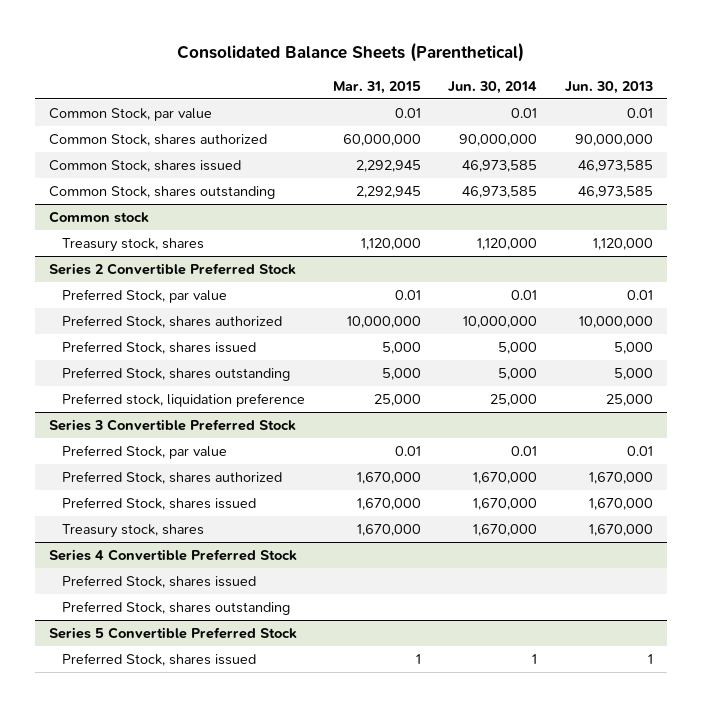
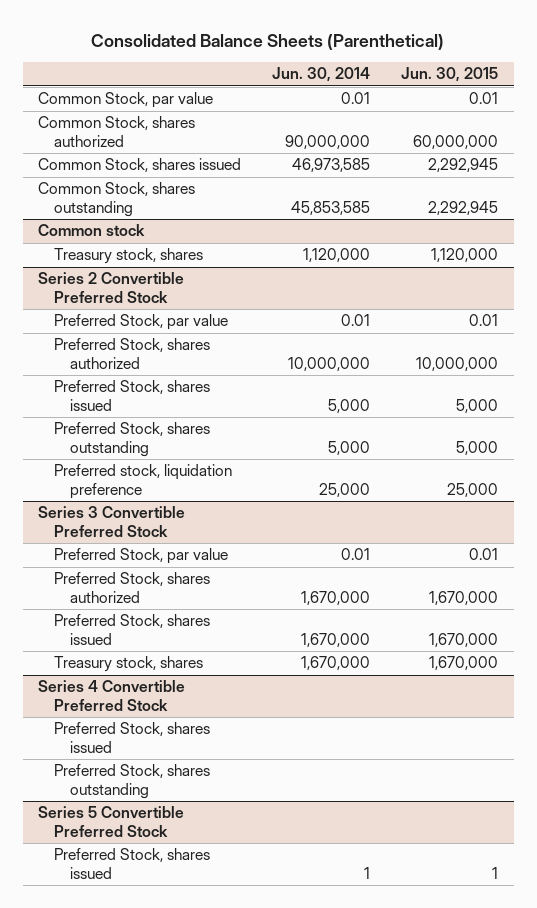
[332,80,421,94] Mar. 31, 2015 -> none
[564,80,653,94] Jun. 30, 2013 -> none
none -> [401,67,499,83] Jun. 30, 2015
[462,185,538,198] 46,973,585 -> [291,200,371,215] 45,853,585

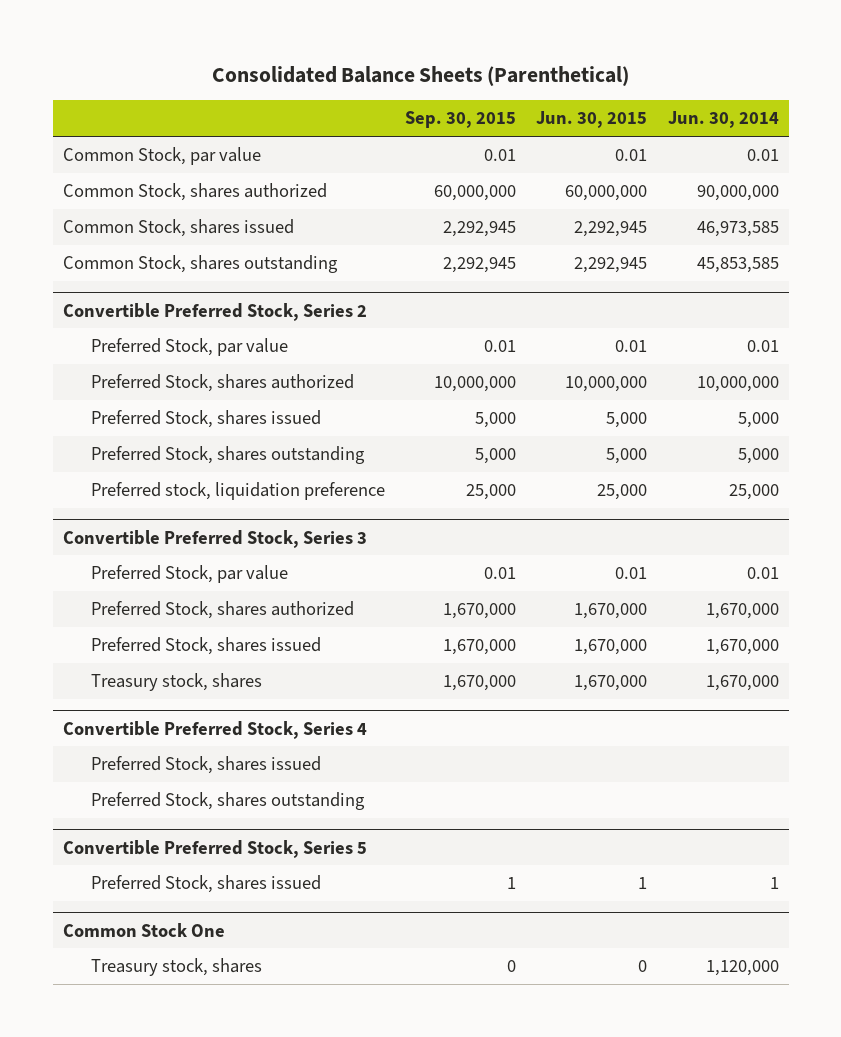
none -> [405,111,517,129] Sep. 30, 2015
[38,224,146,237] Common stock -> none
[54,248,204,265] Treasury stock, shares -> none
[38,272,185,303] Series 2 Convertible Preferred Stock -> [62,302,367,321] Convertible Preferred Stock, Series 2
[38,506,186,537] Series 3 Convertible Preferred Stock -> [62,529,367,548] Convertible Preferred Stock, Series 3
[38,680,186,711] Series 4 Convertible Preferred Stock -> [62,720,367,739] Convertible Preferred Stock, Series 4
[38,806,185,837] Series 5 Convertible Preferred Stock -> [62,839,367,858] Convertible Preferred Stock, Series 5
none -> [62,922,225,937] Common Stock One
none -> [90,957,262,976] Treasury stock, shares

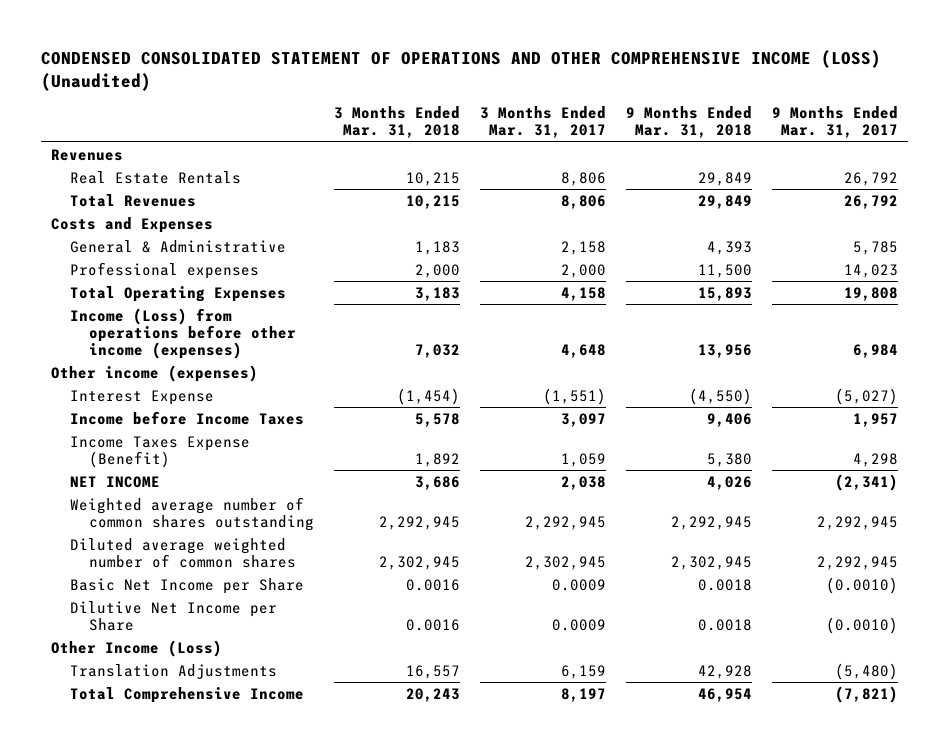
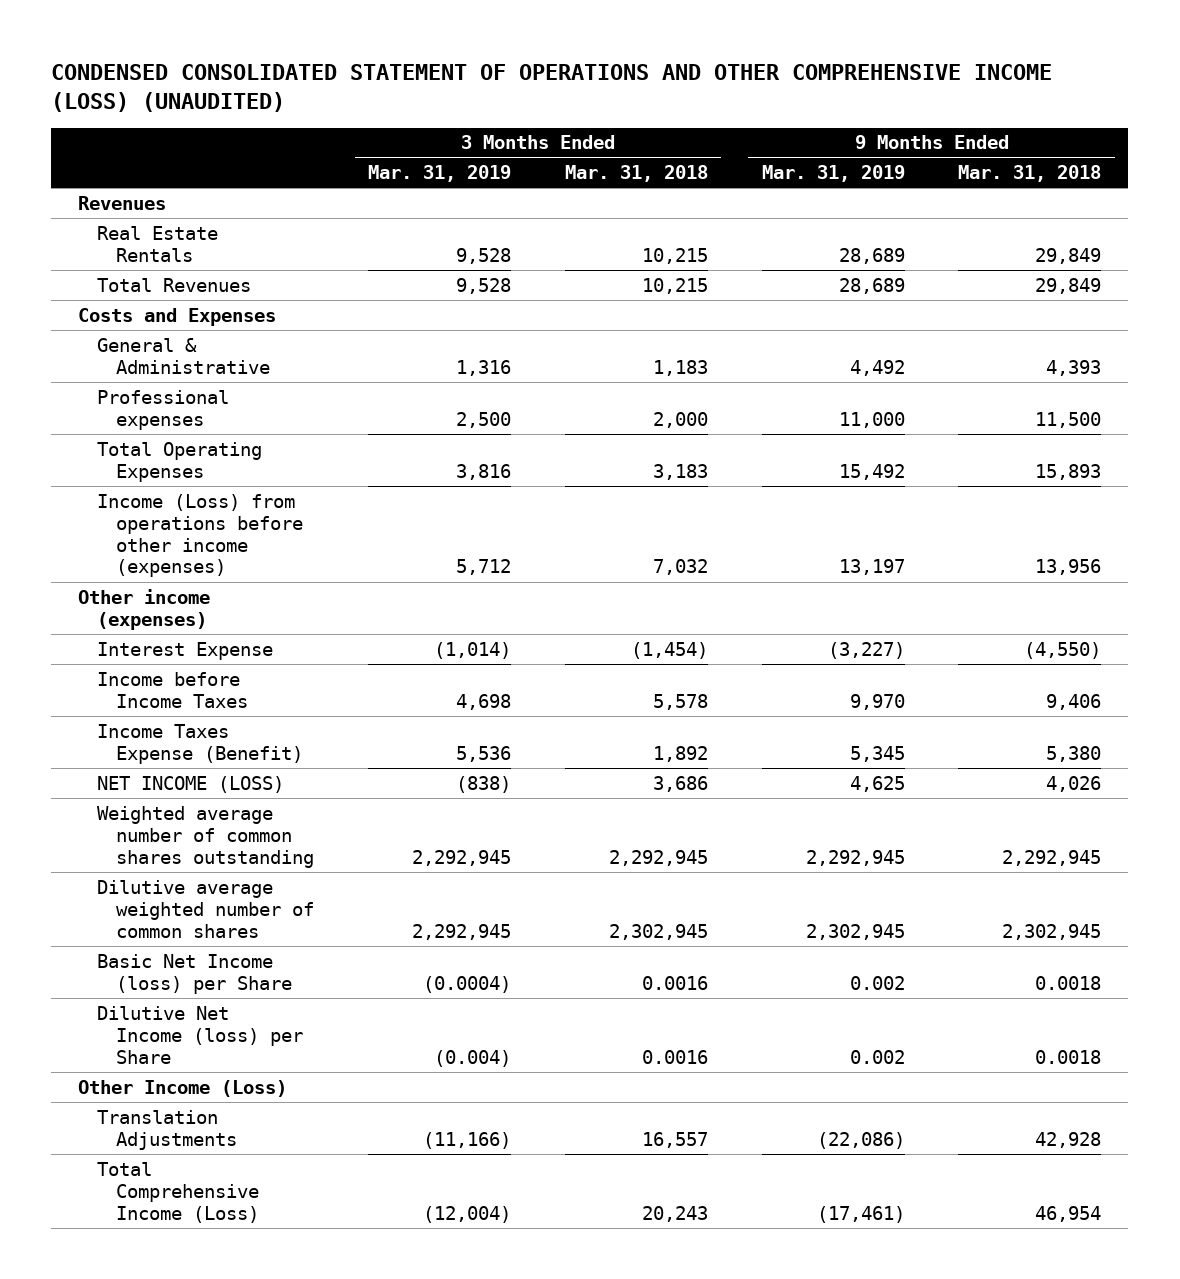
[40,49,881,91] CONDENSED CONSOLIDATED STATEMENT OF OPERATIONS AND OTHER COMPREHENSIVE INCOME (LOSS) (Unaudited) -> [51,64,1053,113] CONDENSED CONSOLIDATED STATEMENT OF OPERATIONS AND OTHER COMPREHENSIVE INCOME (LOSS) (UNAUDITED)
[480,106,607,139] 3 Months Ended Mar. 31, 2017 -> none
[772,106,899,139] 9 Months Ended Mar. 31, 2017 -> none
none -> [368,165,512,183] Mar. 31, 2019
none -> [761,165,905,183] Mar. 31, 2019
[70,475,161,488] NET INCOME -> [97,775,285,793] NET INCOME (LOSS)
[70,537,297,568] Diluted average weighted number of common shares -> [97,879,315,938] Dilutive average weighted number of common shares
[70,577,305,594] Basic Net Income per Share -> [97,953,293,994] Basic Net Income (loss) per Share
[70,600,278,631] Dilutive Net Income per Share -> [97,1005,304,1064] Dilutive Net Income (loss) per Share
[70,686,305,703] Total Comprehensive Income -> [97,1161,260,1223] Total Comprehensive Income (Loss)

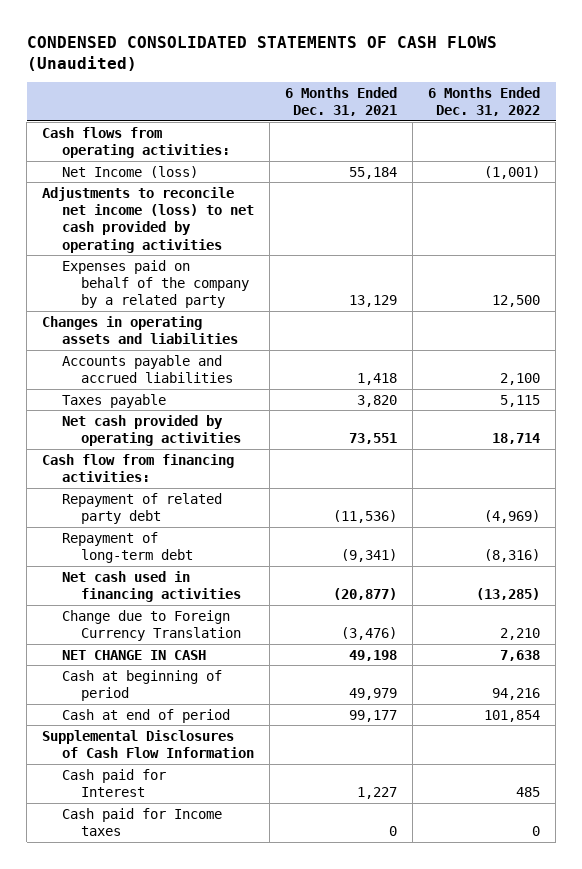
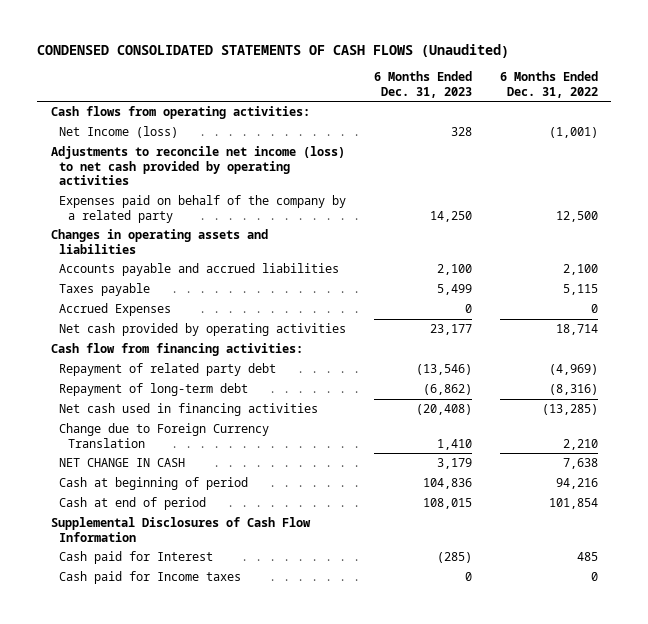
[284,86,397,117] 6 Months Ended Dec. 31, 2021 -> none
none -> [373,71,472,98] 6 Months Ended Dec. 31, 2023
none -> [59,303,172,317] Accrued Expenses

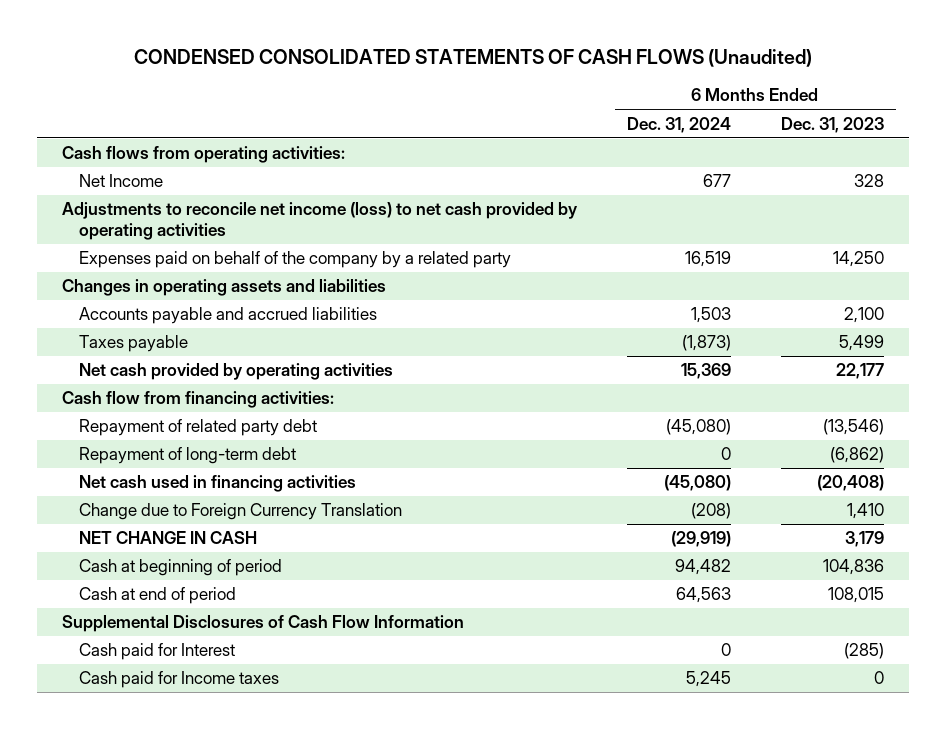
[499,71,598,98] 6 Months Ended Dec. 31, 2022 -> none
none -> [627,116,732,133] Dec. 31, 2024
[59,126,179,139] Net Income (loss) -> [78,174,163,188] Net Income
[59,303,172,317] Accrued Expenses -> none
[429,324,472,336] 23,177 -> [835,363,884,380] 22,177

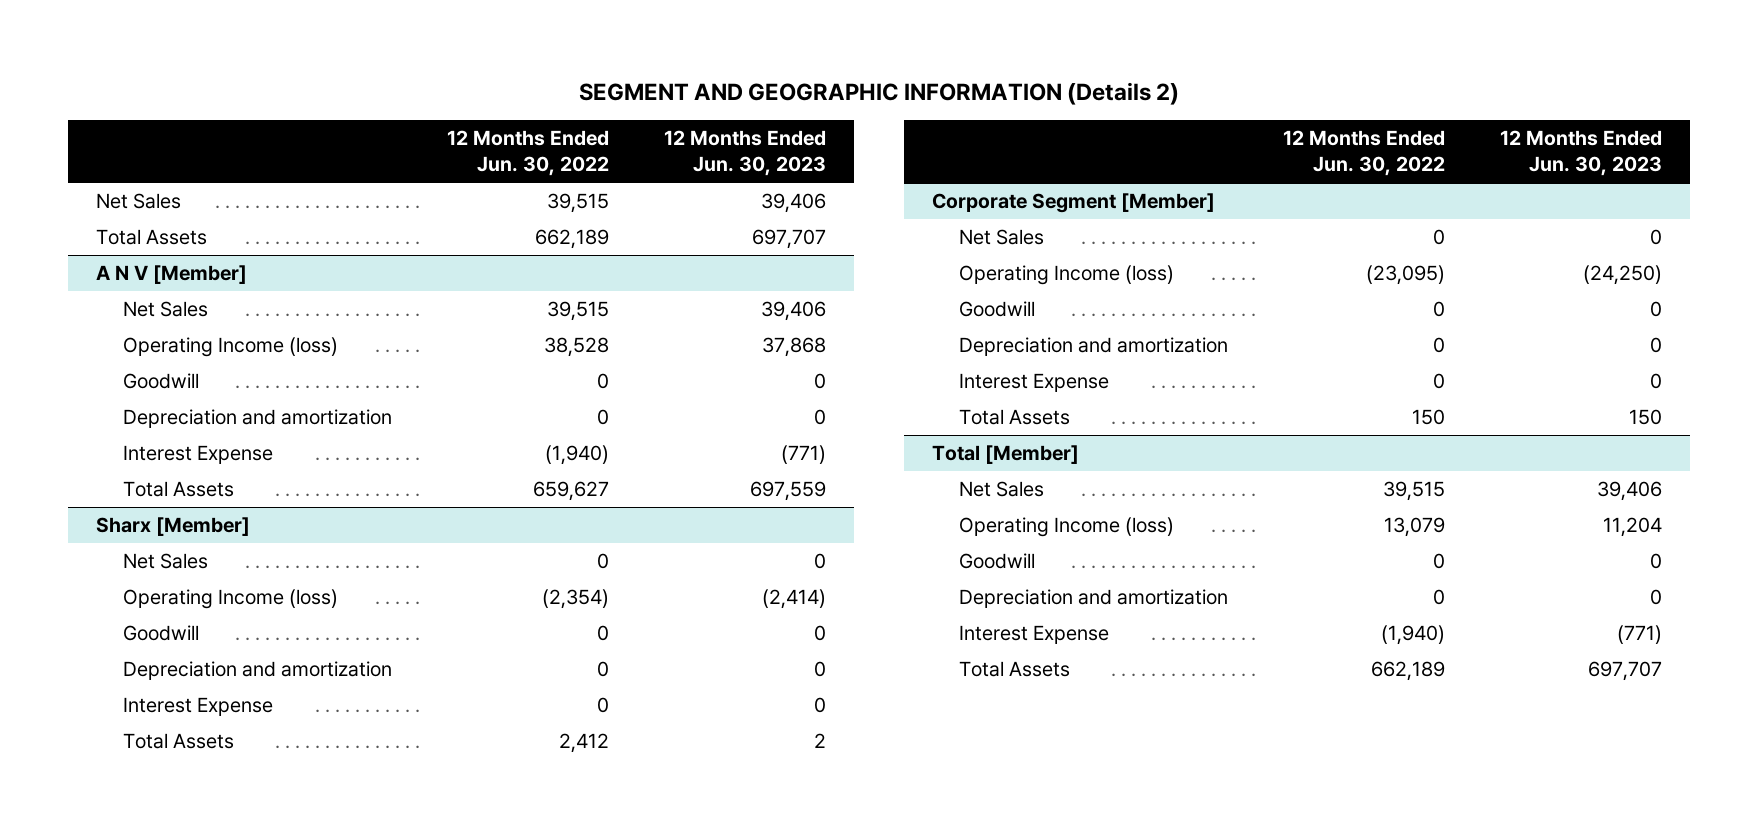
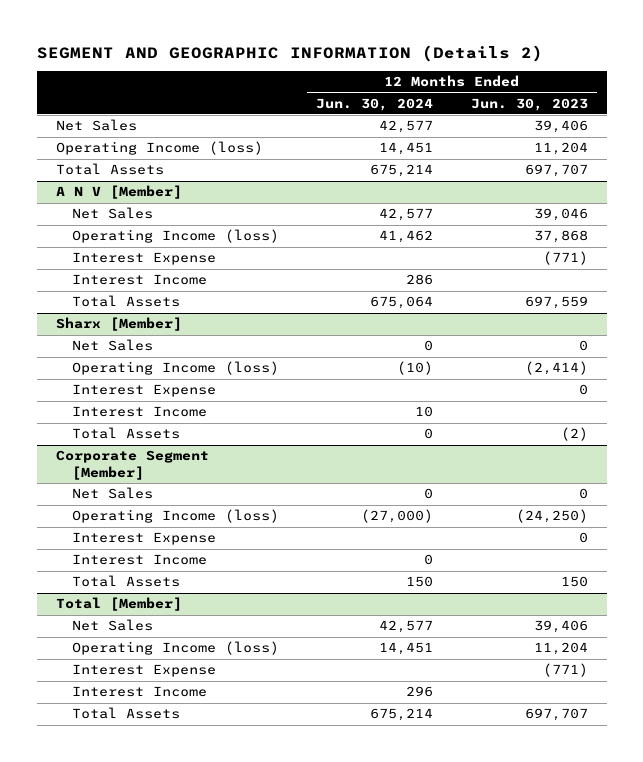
[447,130,610,177] 12 Months Ended Jun. 30, 2022 -> none
none -> [316,97,434,111] Jun. 30, 2024
none -> [55,141,263,156] Operating Income (loss)
[761,301,827,322] 39,406 -> [533,208,588,222] 39,046
[123,373,200,390] Goodwill -> none
[123,409,393,429] Depreciation and amortization -> none
none -> [71,274,207,286] Interest Income
[123,625,200,642] Goodwill -> none
[123,661,393,681] Depreciation and amortization -> none
none -> [71,406,207,418] Interest Income
[814,733,827,749] 2 -> [560,427,588,442] (2)
[959,301,1036,318] Goodwill -> none
[959,337,1229,357] Depreciation and amortization -> none
none -> [71,554,207,566] Interest Income
[959,553,1036,570] Goodwill -> none
[959,589,1229,609] Depreciation and amortization -> none
none -> [71,686,207,698] Interest Income

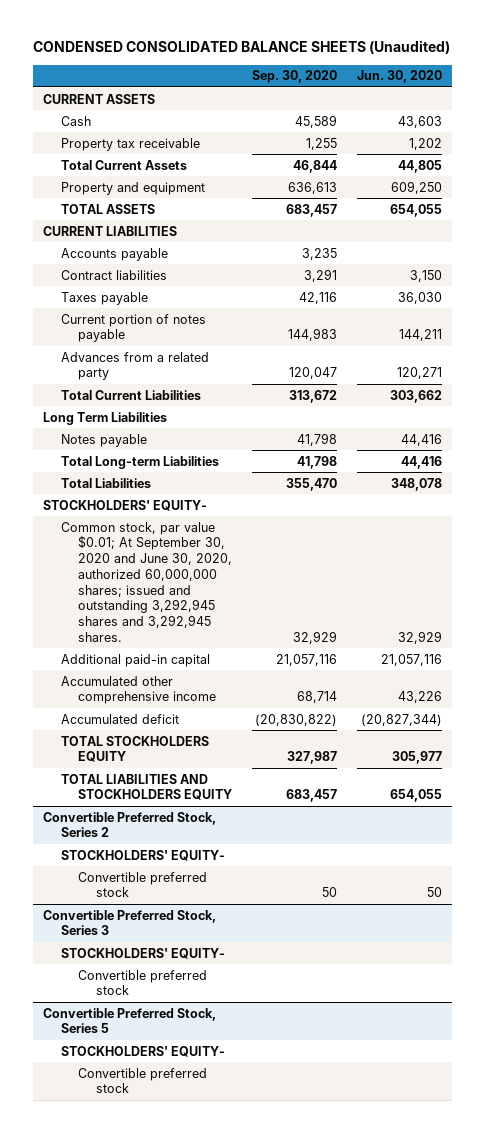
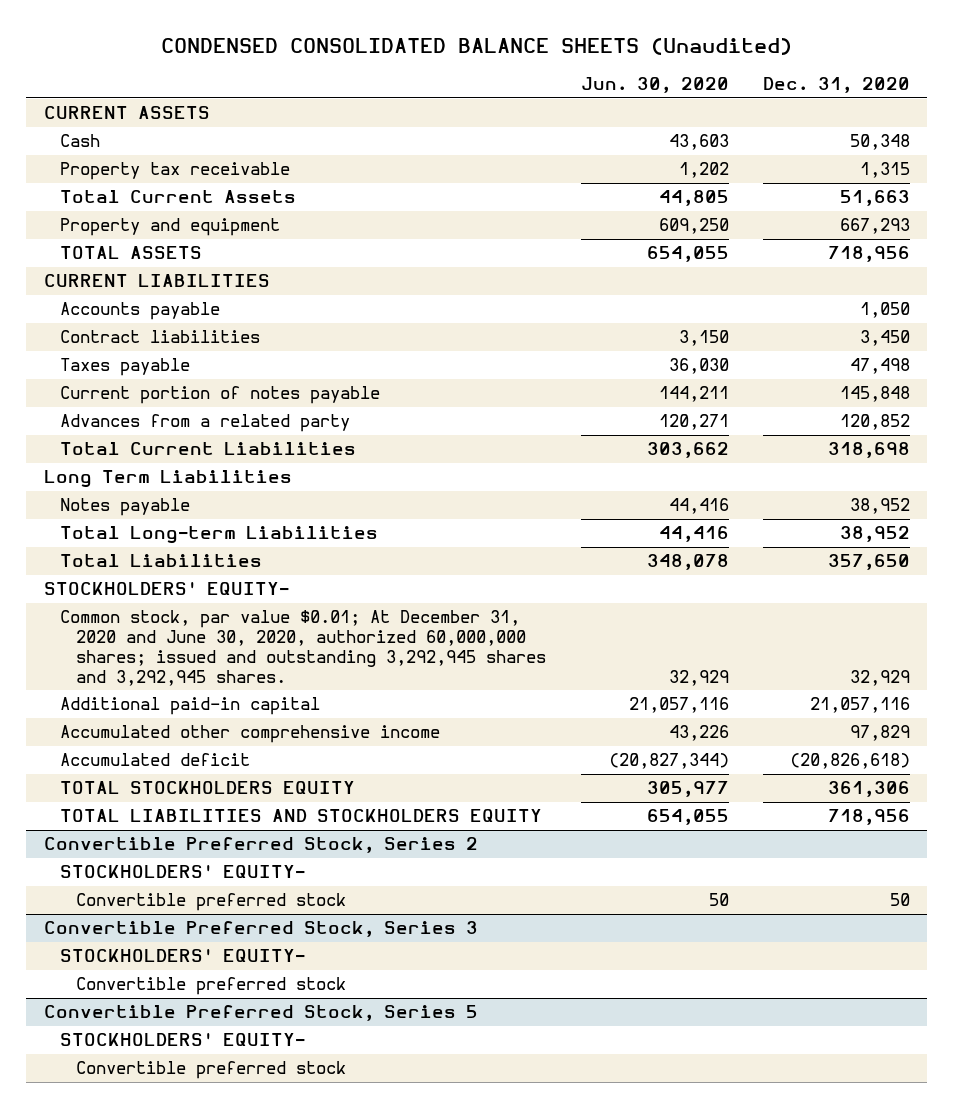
[251,70,337,84] Sep. 30, 2020 -> none
none -> [763,77,911,94] Dec. 31, 2020
[60,521,233,642] Common stock, par value $0.01; At September 30, 2020 and June 30, 2020, authorized 60,000,000 shares; issued and outstanding 3,292,945 shares and 3,292,945 shares. -> [59,610,547,686] Common stock, par value $0.01; At December 31, 2020 and June 30, 2020, authorized 60,000,000 shares; issued and outstanding 3,292,945 shares and 3,292,945 shares.

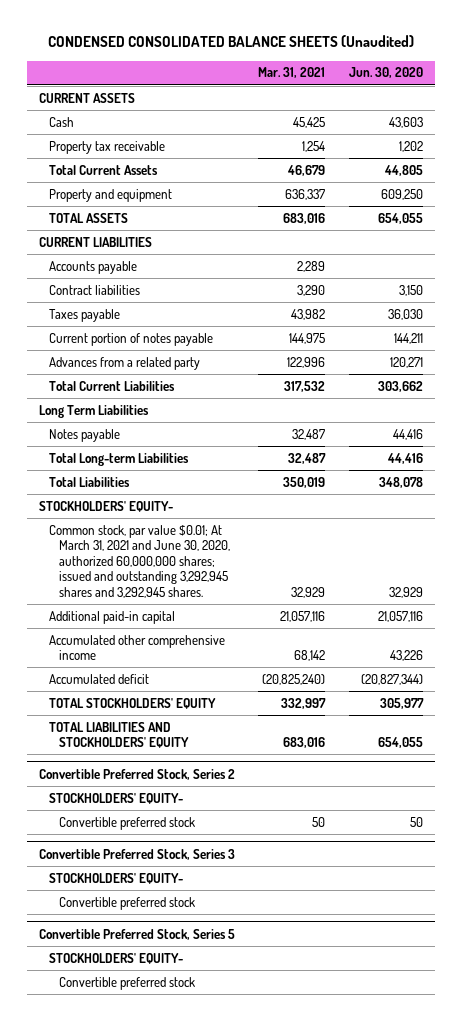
[763,77,911,94] Dec. 31, 2020 -> none
none -> [258,67,326,79] Mar. 31, 2021
[59,610,547,686] Common stock, par value $0.01; At December 31, 2020 and June 30, 2020, authorized 60,000,000 shares; issued and outstanding 3,292,945 shares and 3,292,945 shares. -> [48,524,230,598] Common stock, par value $0.01; At March 31, 2021 and June 30, 2020, authorized 60,000,000 shares; issued and outstanding 3,292,945 shares and 3,292,945 shares.
[59,781,355,795] TOTAL STOCKHOLDERS EQUITY -> [48,697,216,709] TOTAL STOCKHOLDERS' EQUITY
[59,809,542,823] TOTAL LIABILITIES AND STOCKHOLDERS EQUITY -> [48,721,189,749] TOTAL LIABILITIES AND STOCKHOLDERS' EQUITY

